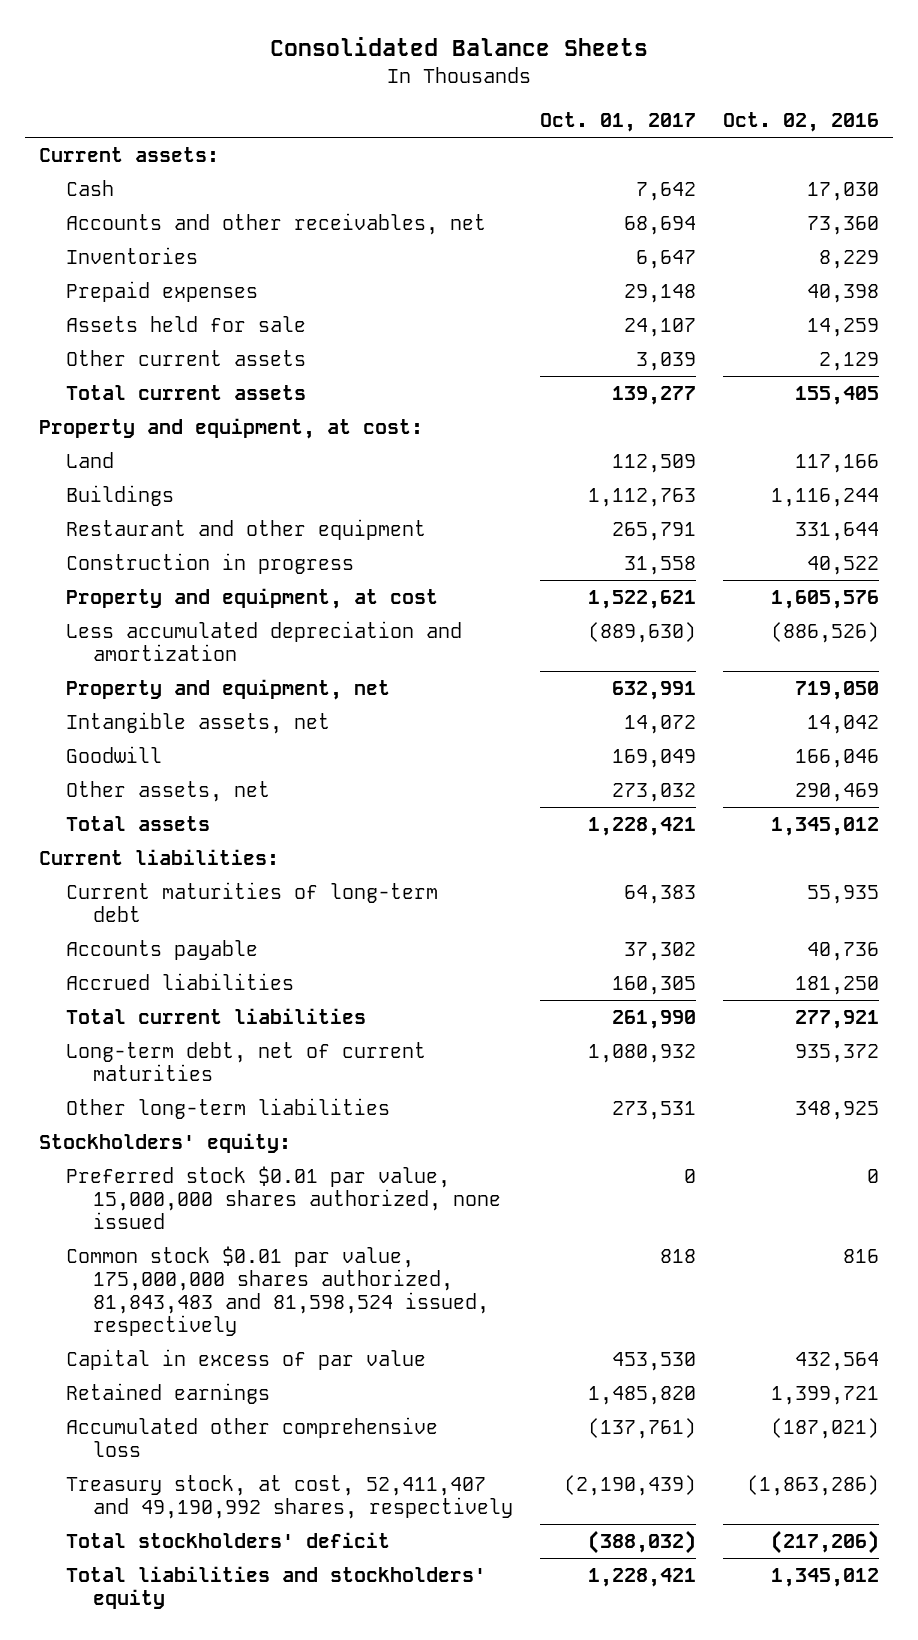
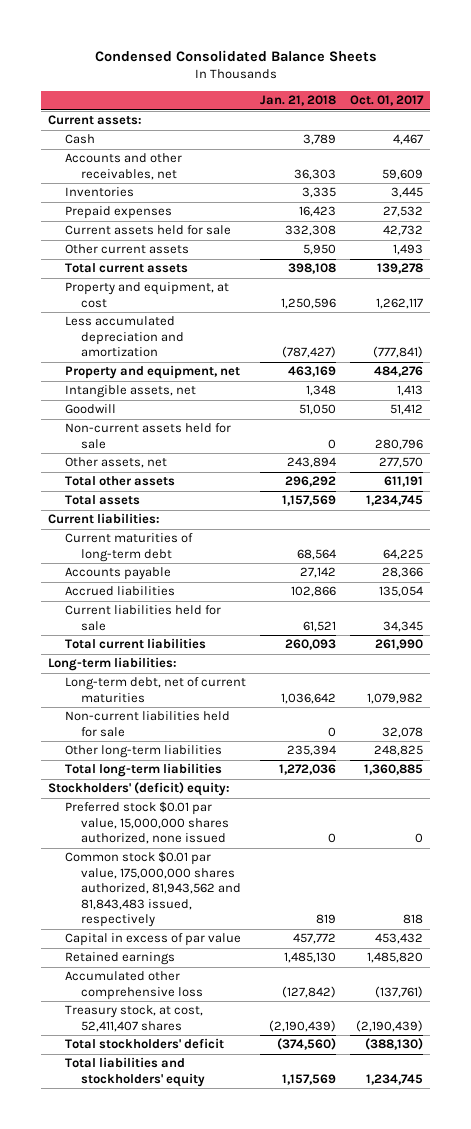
[269,37,648,57] Consolidated Balance Sheets -> [94,49,377,62] Condensed Consolidated Balance Sheets
[723,112,880,133] Oct. 02, 2016 -> none
none -> [259,95,336,107] Jan. 21, 2018
[38,418,423,440] Property and equipment, at cost: -> none
[65,452,114,469] Land -> none
[65,485,174,507] Buildings -> none
[65,519,426,541] Restaurant and other equipment -> none
[65,553,354,575] Construction in progress -> none
[636,182,697,202] 7,642 -> [393,134,424,146] 4,467
[624,216,697,236] 68,694 -> [382,168,424,180] 59,609
[636,250,697,270] 6,647 -> [391,187,424,199] 3,445
[624,284,697,304] 29,148 -> [383,206,424,218] 27,532
[65,316,306,333] Assets held for sale -> [64,225,231,236] Current assets held for sale
[624,318,697,338] 24,107 -> [383,225,424,237] 42,732
[636,352,697,372] 3,039 -> [393,244,424,256] 1,493
[612,386,697,406] 139,277 -> [377,263,424,275] 139,278
[588,590,697,610] 1,522,621 -> [376,297,424,309] 1,262,117
[588,622,697,644] (889,630) -> [373,346,424,359] (777,841)
[612,681,697,701] 632,991 -> [374,366,424,378] 484,276
[624,715,697,735] 14,072 -> [397,385,424,397] 1,413
[612,749,697,769] 169,049 -> [390,404,424,416] 51,412
none -> [64,423,231,449] Non-current assets held for sale
[612,783,697,803] 273,032 -> [379,457,424,469] 277,570
none -> [64,476,175,487] Total other assets
[588,817,697,837] 1,228,421 -> [366,495,424,507] 1,234,745
[624,885,697,905] 64,383 -> [383,548,424,560] 64,225
[624,942,697,962] 37,302 -> [382,567,424,579] 28,366
[612,976,697,996] 160,305 -> [379,586,424,598] 135,054
none -> [64,605,221,631] Current liabilities held for sale
none -> [48,657,178,672] Long-term liabilities:
[588,1044,697,1064] 1,080,932 -> [367,692,424,704] 1,079,982
none -> [64,711,230,737] Non-current liabilities held for sale
[612,1101,697,1121] 273,531 -> [374,745,424,757] 248,825
none -> [64,763,222,778] Total long-term liabilities
[38,1133,291,1154] Stockholders' equity: -> [48,782,231,797] Stockholders' (deficit) equity:
[65,1246,490,1337] Common stock $0.01 par value, 175,000,000 shares authorized, 81,843,483 and 81,598,524 issued, respectively -> [64,851,242,928] Common stock $0.01 par value, 175,000,000 shares authorized, 81,943,562 and 81,843,483 issued, respectively
[612,1352,697,1372] 453,530 -> [375,933,424,945] 453,432
[65,1475,514,1520] Treasury stock, at cost, 52,411,407 and 49,190,992 shares, respectively -> [64,1005,203,1032] Treasury stock, at cost, 52,411,407 shares
[588,1530,697,1555] (388,032) -> [365,1038,424,1051] (388,130)
[588,1568,697,1588] 1,228,421 -> [366,1073,424,1085] 1,234,745

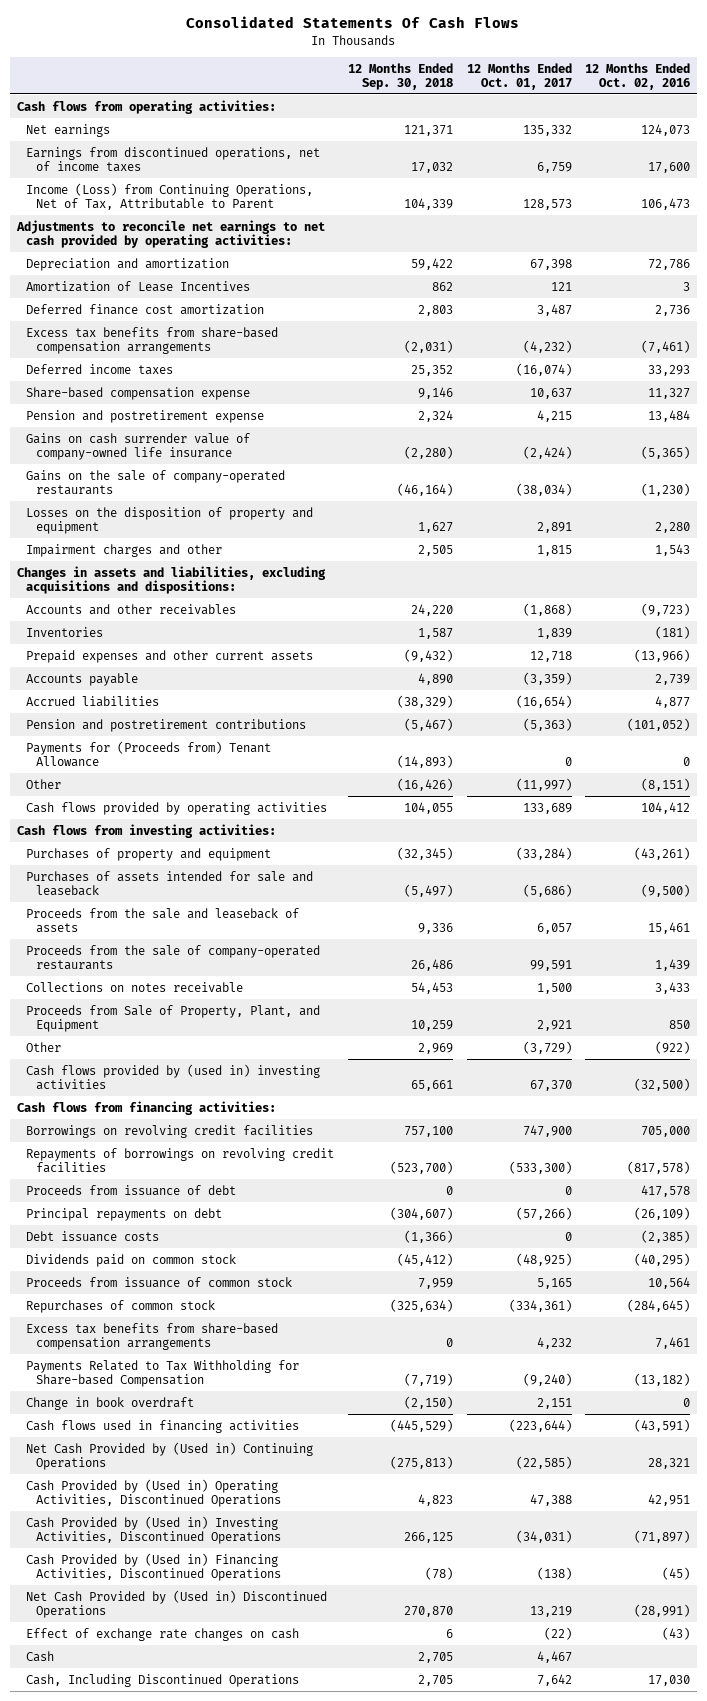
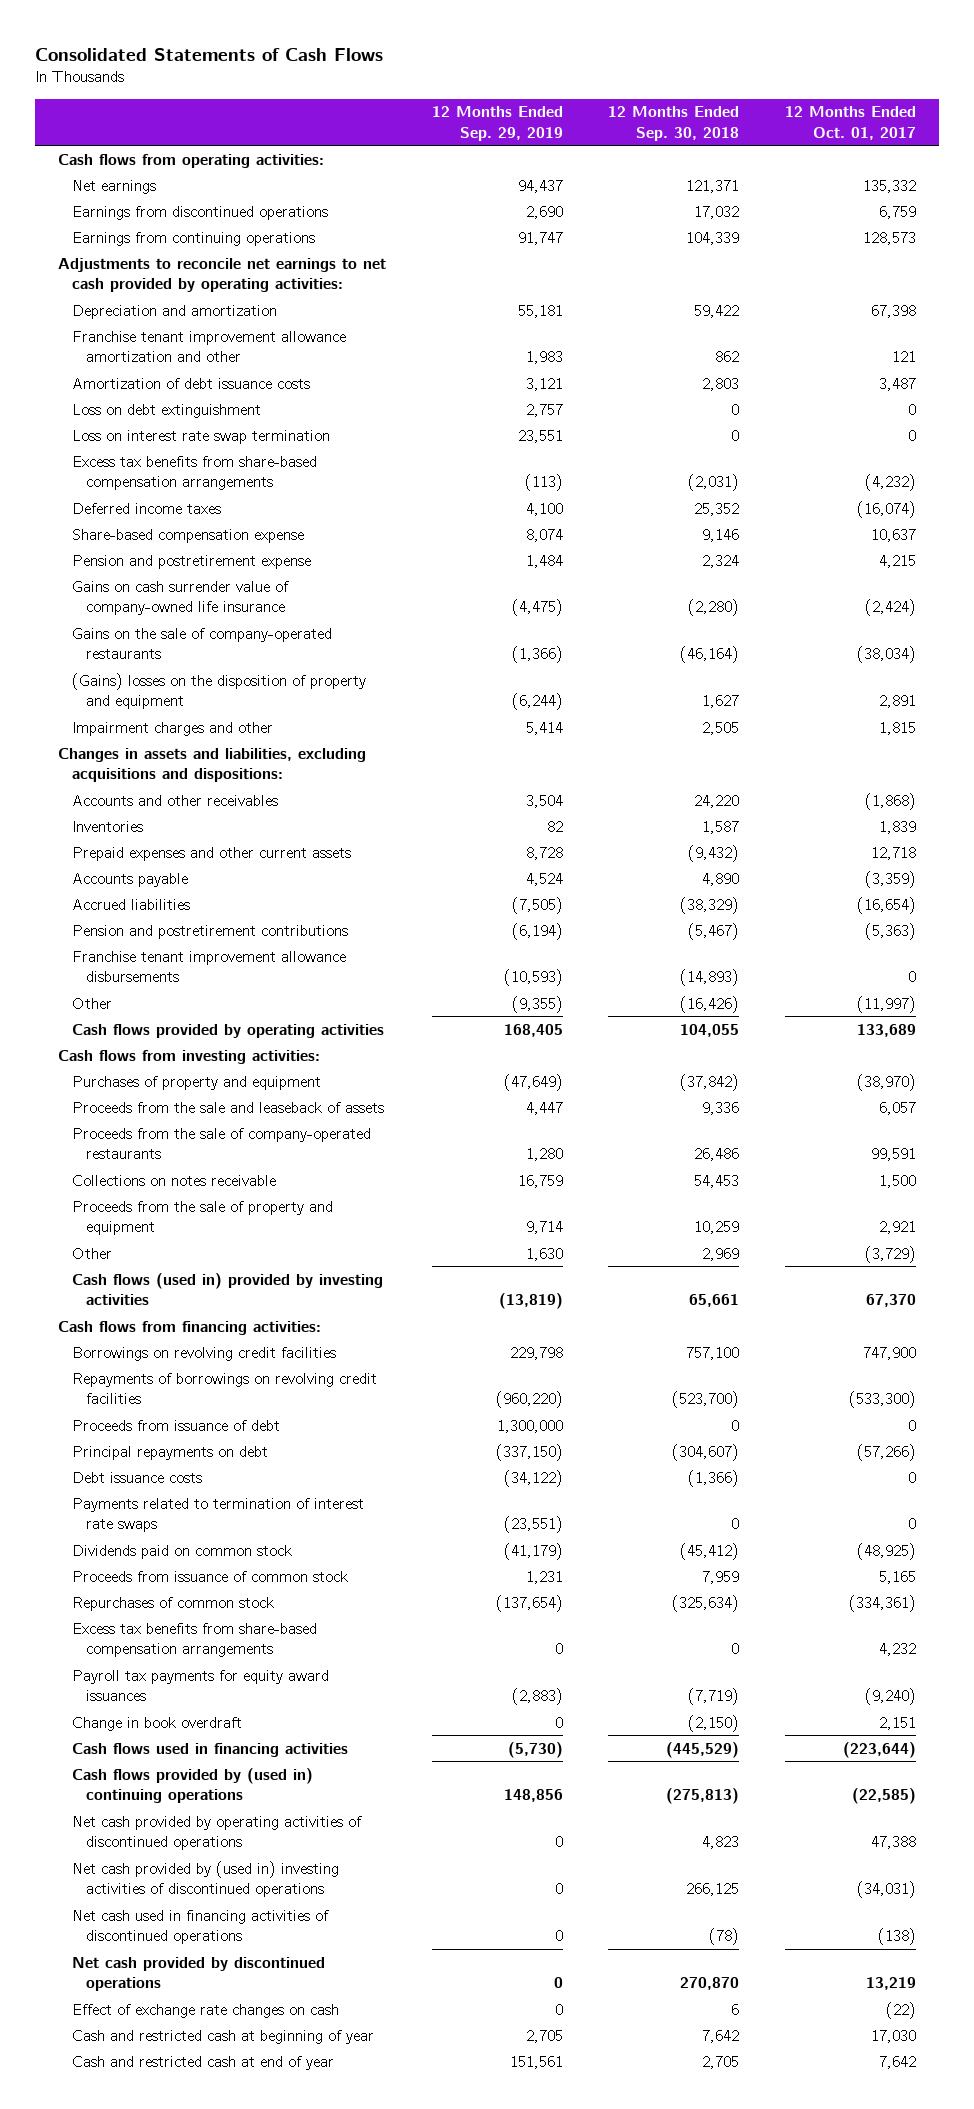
[186,16,520,29] Consolidated Statements Of Cash Flows -> [35,47,384,61] Consolidated Statements of Cash Flows
[585,62,691,90] 12 Months Ended Oct. 02, 2016 -> none
none -> [431,106,563,142] 12 Months Ended Sep. 29, 2019
[26,146,321,172] Earnings from discontinued operations, net of income taxes -> [72,205,329,220] Earnings from discontinued operations
[26,182,314,210] Income (Loss) from Continuing Operations, Net of Tax, Attributable to Parent -> [72,231,316,246] Earnings from continuing operations
[26,280,251,292] Amortization of Lease Incentives -> [72,330,347,363] Franchise tenant improvement allowance amortization and other
[26,303,265,315] Deferred finance cost amortization -> [72,377,311,389] Amortization of debt issuance costs
none -> [72,403,262,418] Loss on debt extinguishment
none -> [72,429,331,444] Loss on interest rate swap termination
[26,506,314,534] Losses on the disposition of property and equipment -> [72,672,367,710] (Gains) losses on the disposition of property and equipment
[26,740,272,767] Payments for (Proceeds from) Tenant Allowance -> [72,950,347,983] Franchise tenant improvement allowance disbursements
[26,870,314,896] Purchases of assets intended for sale and leaseback -> none
[396,846,453,860] (32,345) -> [680,1073,740,1091] (37,842)
[515,846,572,860] (33,284) -> [856,1073,916,1091] (38,970)
[26,1004,321,1032] Proceeds from Sale of Property, Plant, and Equipment -> [72,1200,334,1236] Proceeds from the sale of property and equipment
[26,1063,321,1090] Cash flows provided by (used in) investing activities -> [72,1272,384,1306] Cash flows (used in) provided by investing activities
none -> [72,1497,365,1533] Payments related to termination of interest rate swaps
[26,1359,300,1387] Payments Related to Tax Withholding for Share-based Compensation -> [72,1669,330,1702] Payroll tax payments for equity award issuances
[26,1441,314,1470] Net Cash Provided by (Used in) Continuing Operations -> [72,1767,314,1804] Cash flows provided by (used in) continuing operations
[26,1478,282,1507] Cash Provided by (Used in) Operating Activities, Discontinued Operations -> [72,1815,363,1851] Net cash provided by operating activities of discontinued operations
[26,1515,282,1544] Cash Provided by (Used in) Investing Activities, Discontinued Operations -> [72,1860,340,1898] Net cash provided by (used in) investing activities of discontinued operations
[26,1552,282,1581] Cash Provided by (Used in) Financing Activities, Discontinued Operations -> [72,1909,330,1945] Net cash used in financing activities of discontinued operations
[26,1589,328,1618] Net Cash Provided by (Used in) Discontinued Operations -> [72,1956,326,1992] Net cash provided by discontinued operations
[26,1650,55,1662] Cash -> none
none -> [72,2029,375,2044] Cash and restricted cash at beginning of year
[26,1673,300,1687] Cash, Including Discontinued Operations -> [72,2055,335,2070] Cash and restricted cash at end of year

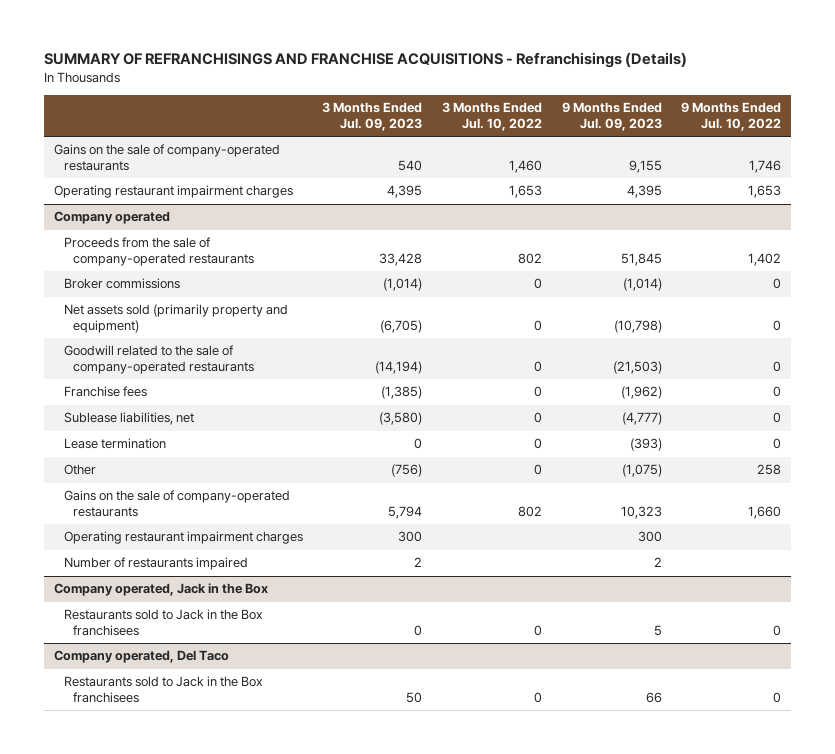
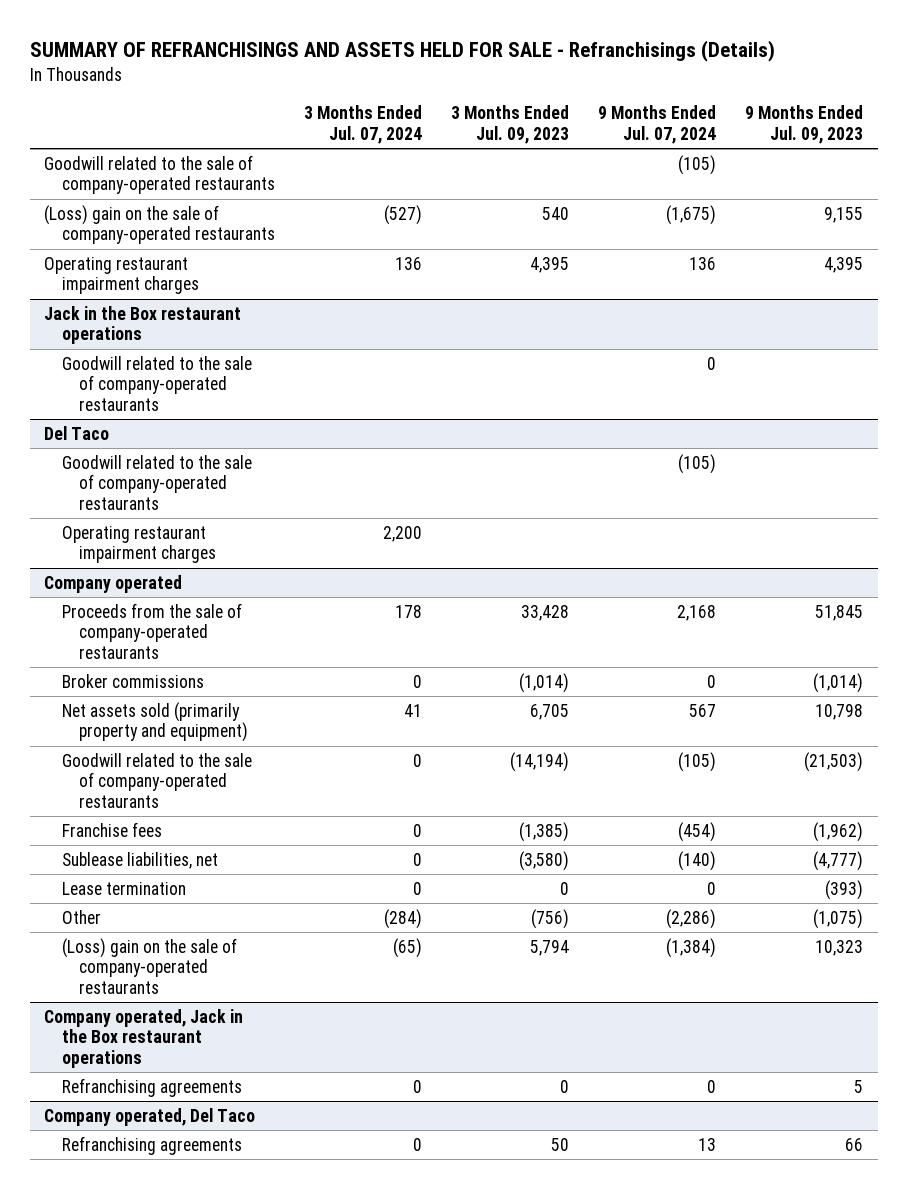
[43,52,687,69] SUMMARY OF REFRANCHISINGS AND FRANCHISE ACQUISITIONS - Refranchisings (Details) -> [29,39,775,62] SUMMARY OF REFRANCHISINGS AND ASSETS HELD FOR SALE - Refranchisings (Details)
[441,102,542,131] 3 Months Ended Jul. 10, 2022 -> none
[681,102,782,131] 9 Months Ended Jul. 10, 2022 -> none
none -> [303,105,422,144] 3 Months Ended Jul. 07, 2024
none -> [597,105,716,144] 9 Months Ended Jul. 07, 2024
none -> [44,154,275,195] Goodwill related to the sale of company-operated restaurants
[53,144,280,171] Gains on the sale of company-operated restaurants -> [44,204,275,245] (Loss) gain on the sale of company-operated restaurants
none -> [44,305,242,345] Jack in the Box restaurant operations
none -> [61,355,252,411] Goodwill related to the sale of company-operated restaurants
none -> [44,425,110,440] Del Taco
none -> [61,454,252,510] Goodwill related to the sale of company-operated restaurants
none -> [61,525,216,564] Operating restaurant impairment charges
[380,319,423,333] (6,705) -> [529,703,569,720] 6,705
[613,319,662,333] (10,798) -> [815,703,864,720] 10,798
[63,531,303,545] Operating restaurant impairment charges -> none
[63,557,248,571] Number of restaurants impaired -> none
[63,490,290,517] Gains on the sale of company-operated restaurants -> [61,937,237,994] (Loss) gain on the sale of company-operated restaurants
[53,583,268,597] Company operated, Jack in the Box -> [44,1008,244,1068] Company operated, Jack in the Box restaurant operations
[63,609,263,636] Restaurants sold to Jack in the Box franchisees -> [61,1077,242,1097] Refranchising agreements
[63,676,263,703] Restaurants sold to Jack in the Box franchisees -> [61,1135,242,1155] Refranchising agreements

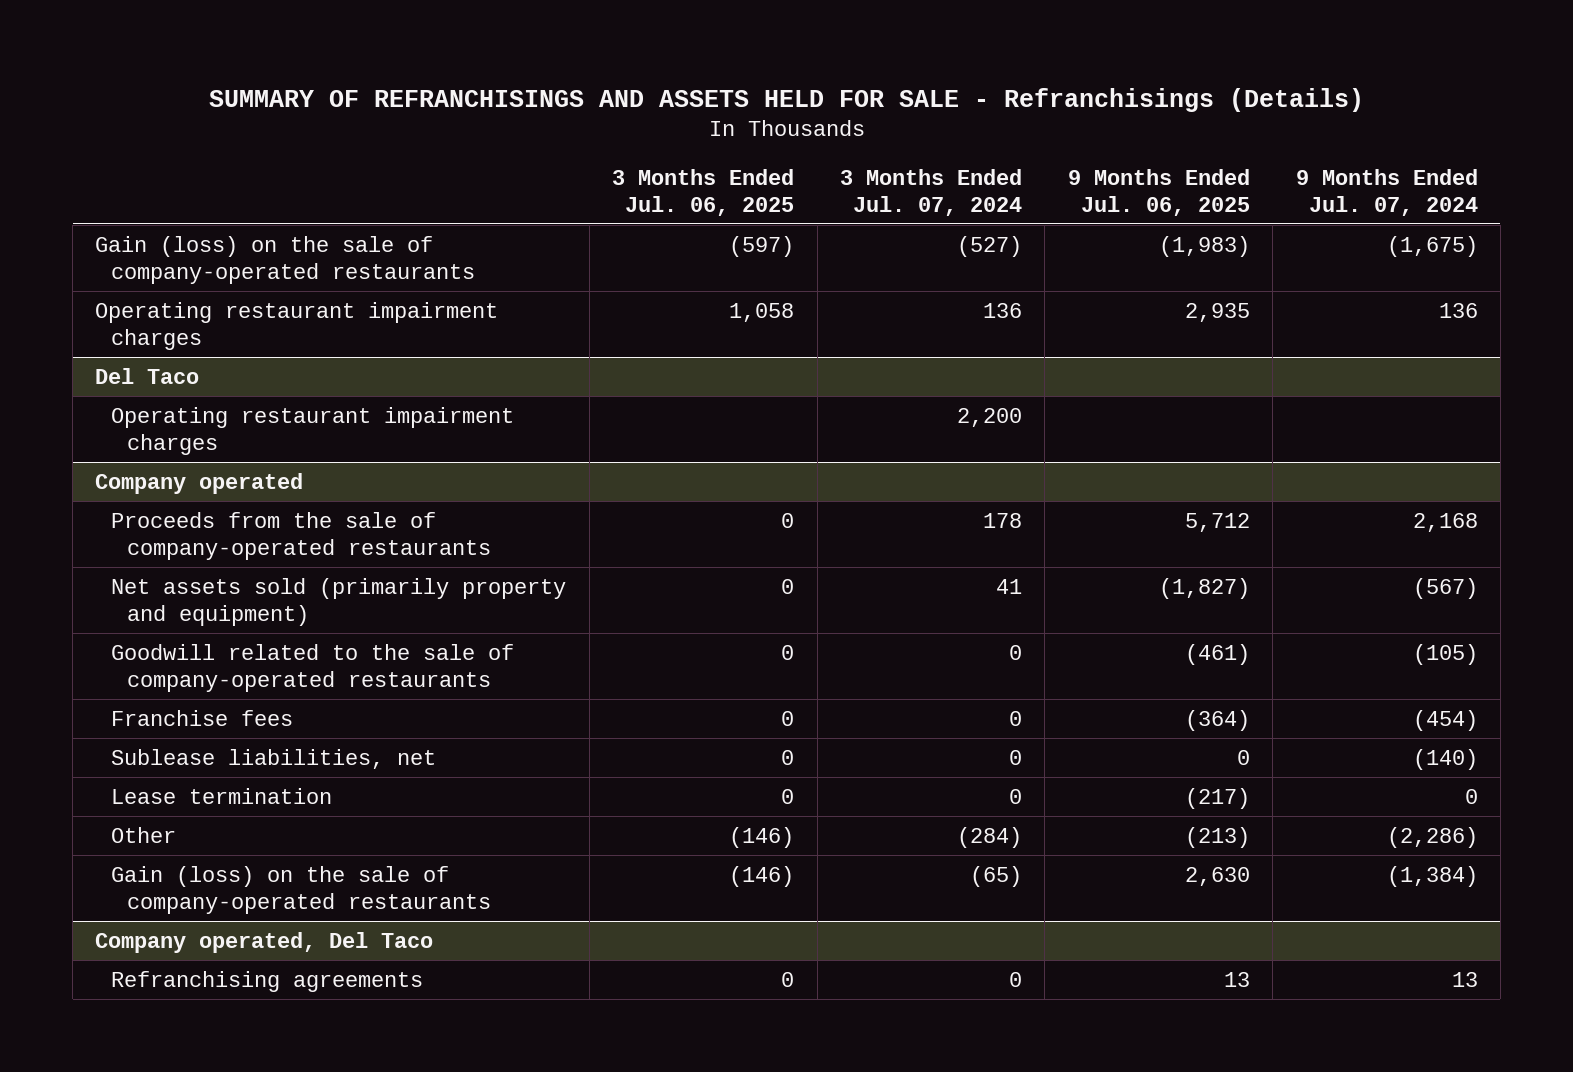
[450,105,569,144] 3 Months Ended Jul. 09, 2023 -> none
[745,105,864,144] 9 Months Ended Jul. 09, 2023 -> none
none -> [612,168,795,216] 3 Months Ended Jul. 06, 2025
none -> [1067,168,1250,216] 9 Months Ended Jul. 06, 2025
[44,154,275,195] Goodwill related to the sale of company-operated restaurants -> none
[44,204,275,245] (Loss) gain on the sale of company-operated restaurants -> [95,235,476,284] Gain (loss) on the sale of company-operated restaurants
[44,305,242,345] Jack in the Box restaurant operations -> none
[61,355,252,411] Goodwill related to the sale of company-operated restaurants -> none
[61,454,252,510] Goodwill related to the sale of company-operated restaurants -> none
[61,673,204,688] Broker commissions -> none
[688,703,716,717] 567 -> [1412,577,1478,599] (567)
[44,1008,244,1068] Company operated, Jack in the Box restaurant operations -> none
[61,1077,242,1097] Refranchising agreements -> none
[61,937,237,994] (Loss) gain on the sale of company-operated restaurants -> [111,865,492,914] Gain (loss) on the sale of company-operated restaurants

